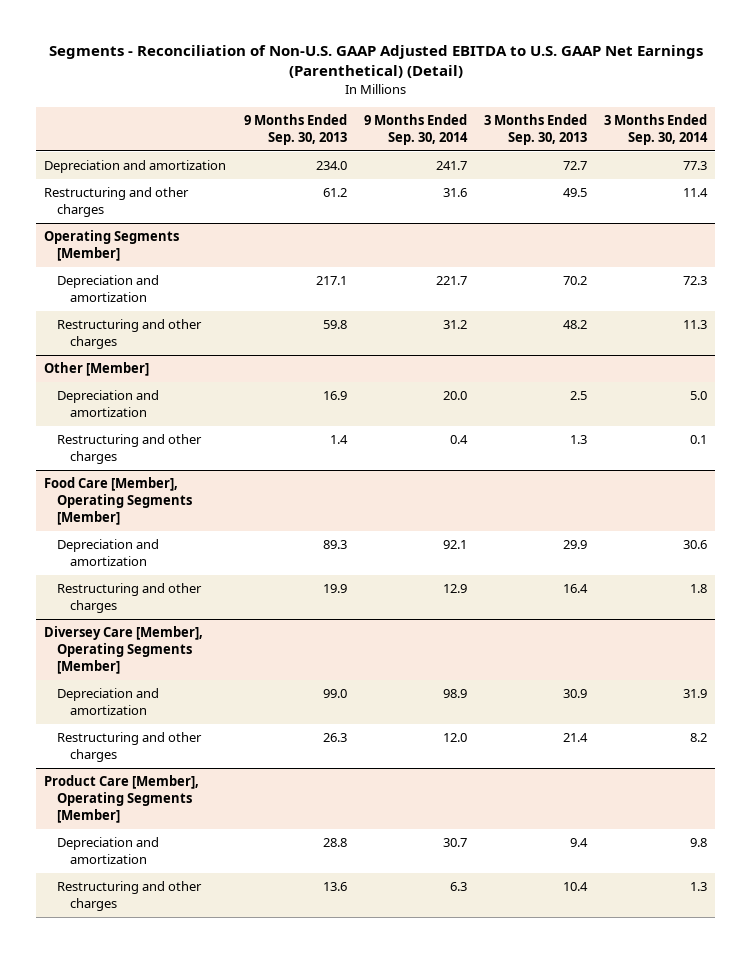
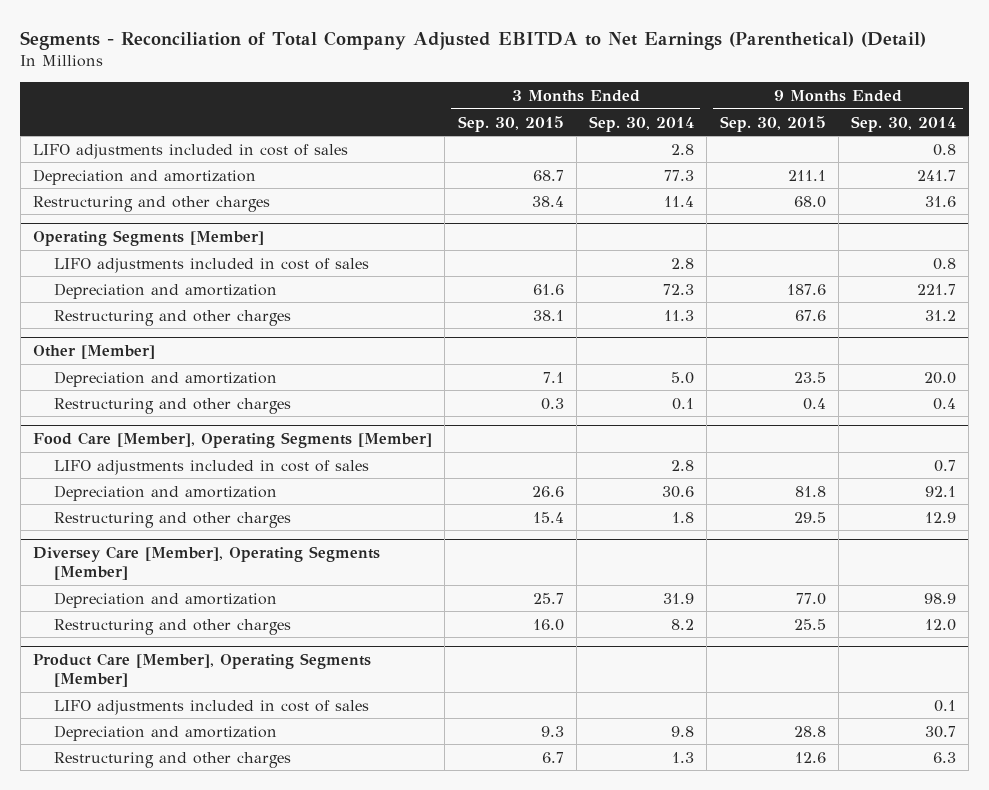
[48,45,703,79] Segments - Reconciliation of Non-U.S. GAAP Adjusted EBITDA to U.S. GAAP Net Earnings (Parenthetical) (Detail) -> [20,30,927,50] Segments - Reconciliation of Total Company Adjusted EBITDA to Net Earnings (Parenthetical) (Detail)
[243,114,347,146] 9 Months Ended Sep. 30, 2013 -> none
[483,114,587,146] 3 Months Ended Sep. 30, 2013 -> none
none -> [457,115,564,132] Sep. 30, 2015
none -> [719,115,826,132] Sep. 30, 2015
none -> [33,143,349,159] LIFO adjustments included in cost of sales
none -> [53,257,369,273] LIFO adjustments included in cost of sales
none -> [53,459,369,475] LIFO adjustments included in cost of sales
none -> [53,699,369,715] LIFO adjustments included in cost of sales

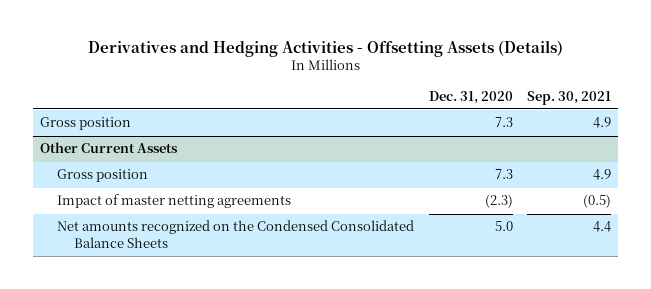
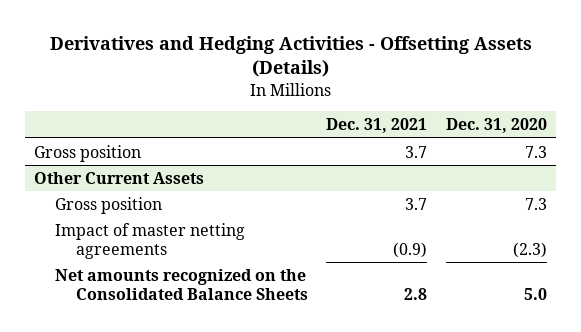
[527,90,612,105] Sep. 30, 2021 -> none
none -> [326,118,428,134] Dec. 31, 2021
[56,220,414,248] Net amounts recognized on the Condensed Consolidated Balance Sheets -> [55,268,308,300] Net amounts recognized on the Consolidated Balance Sheets

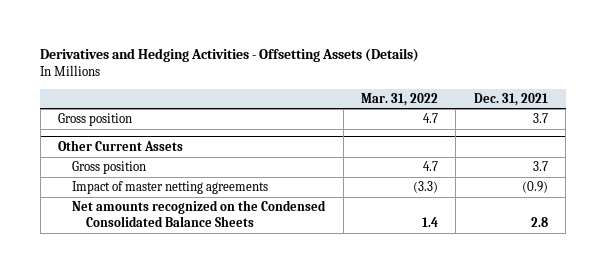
[445,118,547,134] Dec. 31, 2020 -> none
none -> [361,92,439,106] Mar. 31, 2022
[55,268,308,300] Net amounts recognized on the Consolidated Balance Sheets -> [72,200,327,228] Net amounts recognized on the Condensed Consolidated Balance Sheets

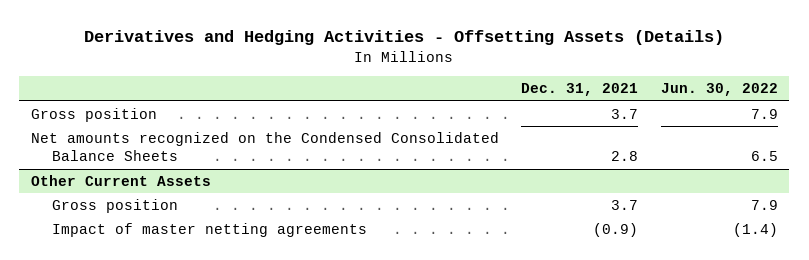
[361,92,439,106] Mar. 31, 2022 -> none
none -> [661,83,779,97] Jun. 30, 2022
none -> [30,131,499,162] Net amounts recognized on the Condensed Consolidated Balance Sheets
[72,200,327,228] Net amounts recognized on the Condensed Consolidated Balance Sheets -> none

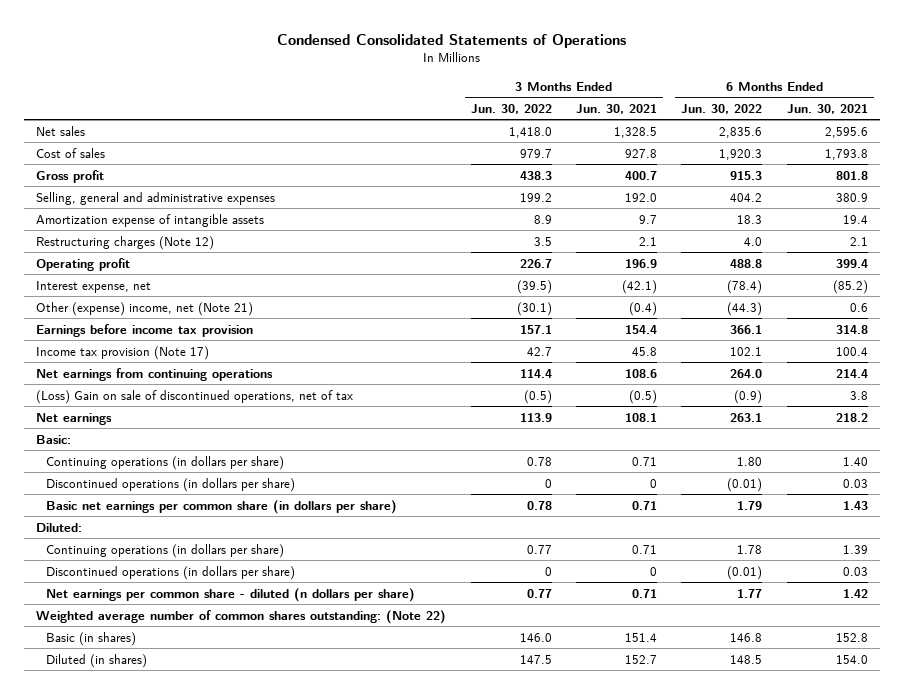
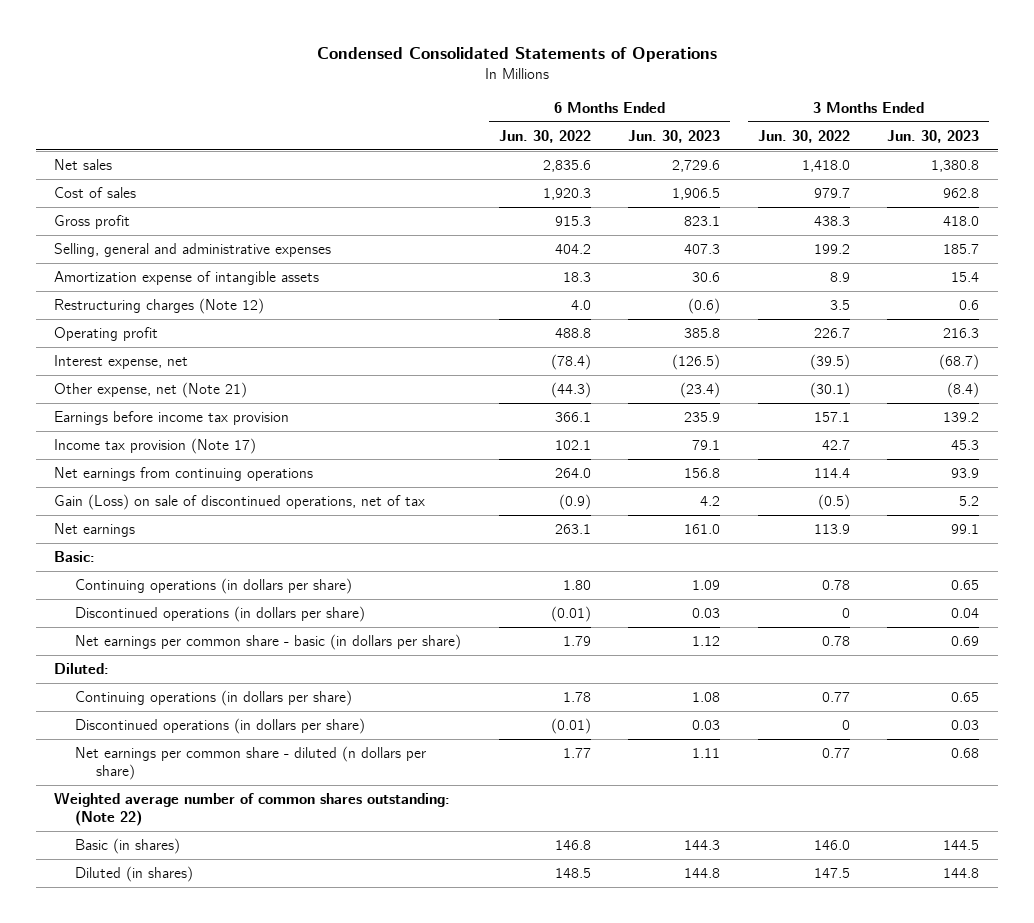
[576,103,658,114] Jun. 30, 2021 -> none
[786,103,868,114] Jun. 30, 2021 -> none
none -> [628,130,721,144] Jun. 30, 2023
none -> [887,130,980,144] Jun. 30, 2023
[36,301,254,316] Other (expense) income, net (Note 21) -> [54,382,248,399] Other expense, net (Note 21)
[36,389,354,404] (Loss) Gain on sale of discontinued operations, net of tax -> [54,494,426,511] Gain (Loss) on sale of discontinued operations, net of tax
[45,499,397,514] Basic net earnings per common share (in dollars per share) -> [75,634,462,651] Net earnings per common share - basic (in dollars per share)

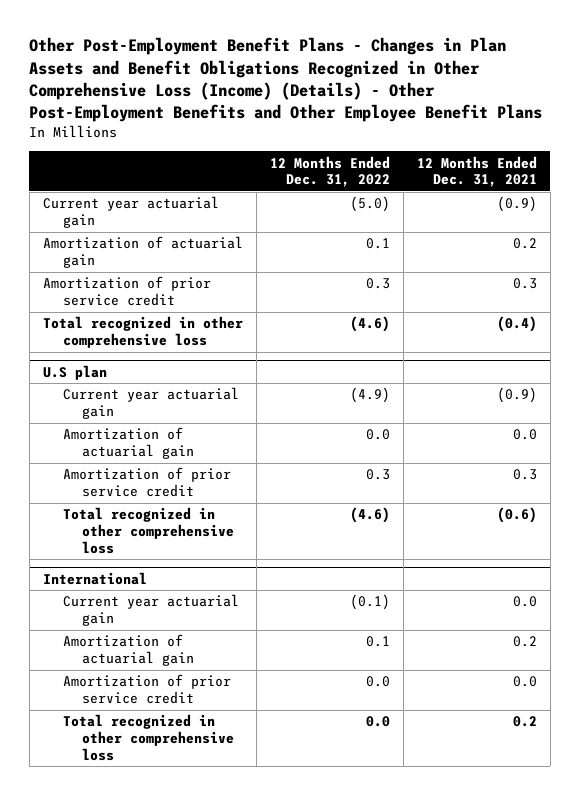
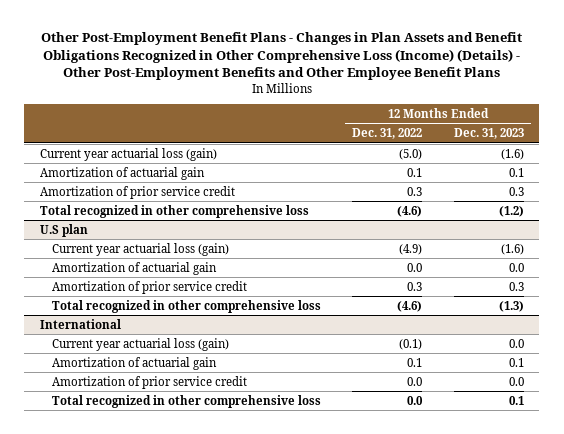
[416,155,537,188] 12 Months Ended Dec. 31, 2021 -> none
none -> [453,128,524,140] Dec. 31, 2023
[42,196,219,229] Current year actuarial gain -> [39,147,217,161] Current year actuarial loss (gain)
[62,387,239,420] Current year actuarial gain -> [52,242,230,256] Current year actuarial loss (gain)
[62,594,239,627] Current year actuarial gain -> [52,337,230,351] Current year actuarial loss (gain)

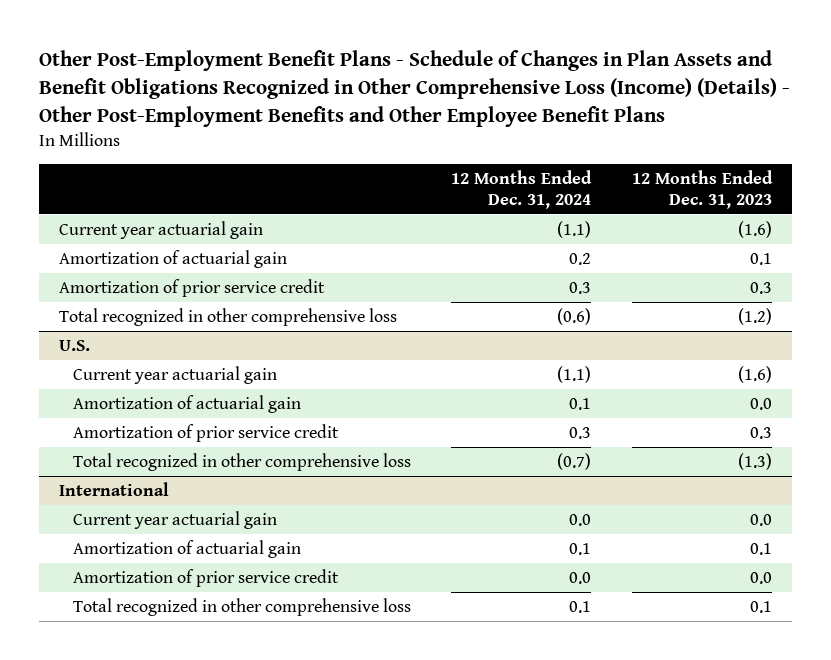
[40,31,522,81] Other Post-Employment Benefit Plans - Changes in Plan Assets and Benefit Obligations Recognized in Other Comprehensive Loss (Income) (Details) - Other Post-Employment Benefits and Other Employee Benefit Plans -> [38,50,790,127] Other Post-Employment Benefit Plans - Schedule of Changes in Plan Assets and Benefit Obligations Recognized in Other Comprehensive Loss (Income) (Details) - Other Post-Employment Benefits and Other Employee Benefit Plans
[352,128,423,140] Dec. 31, 2022 -> none
none -> [451,169,593,210] 12 Months Ended Dec. 31, 2024
[39,147,217,161] Current year actuarial loss (gain) -> [58,220,263,239] Current year actuarial gain
[39,223,88,237] U.S plan -> [58,339,90,351] U.S.
[52,242,230,256] Current year actuarial loss (gain) -> [72,365,277,384] Current year actuarial gain
[52,337,230,351] Current year actuarial loss (gain) -> [72,510,277,529] Current year actuarial gain

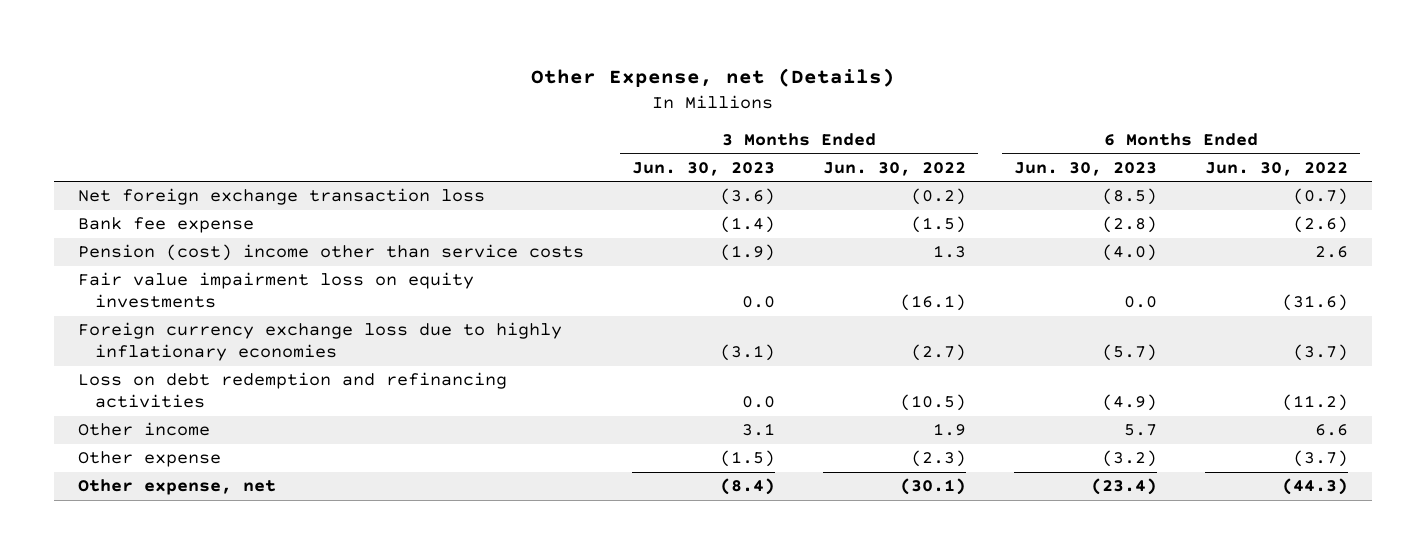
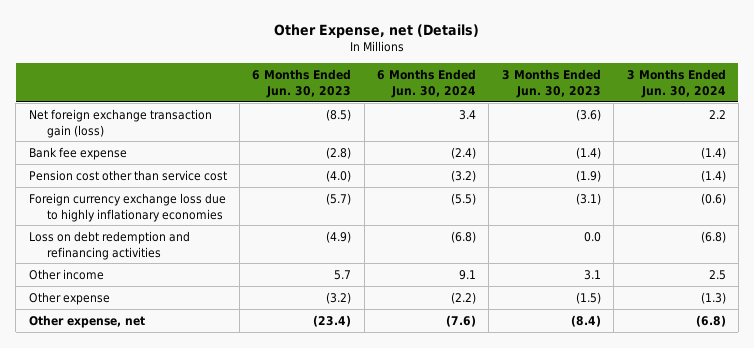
[823,161,967,176] Jun. 30, 2022 -> none
[1204,161,1348,176] Jun. 30, 2022 -> none
none -> [377,69,477,98] 6 Months Ended Jun. 30, 2024
none -> [626,69,726,98] 3 Months Ended Jun. 30, 2024
[78,188,486,206] Net foreign exchange transaction loss -> [28,108,212,138] Net foreign exchange transaction gain (loss)
[78,272,475,309] Fair value impairment loss on equity investments -> none
[78,244,585,262] Pension (cost) income other than service costs -> [28,169,227,181] Pension cost other than service cost

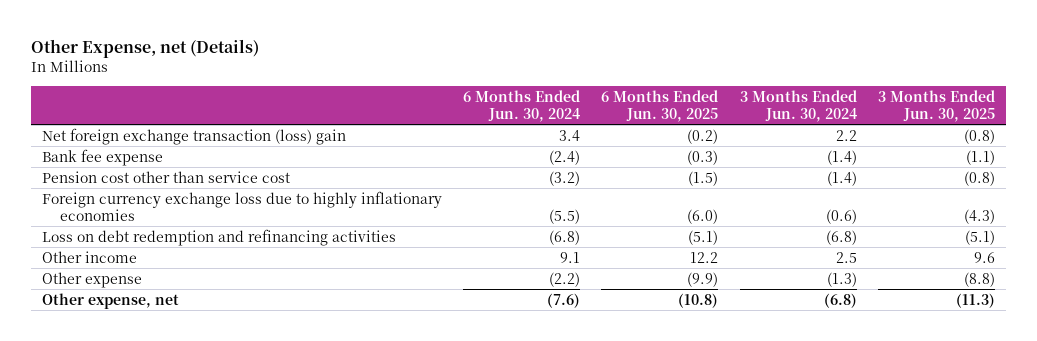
[252,69,352,98] 6 Months Ended Jun. 30, 2023 -> none
[501,69,601,98] 3 Months Ended Jun. 30, 2023 -> none
none -> [601,89,719,122] 6 Months Ended Jun. 30, 2025
none -> [878,89,996,122] 3 Months Ended Jun. 30, 2025
[28,108,212,138] Net foreign exchange transaction gain (loss) -> [41,127,346,145] Net foreign exchange transaction (loss) gain

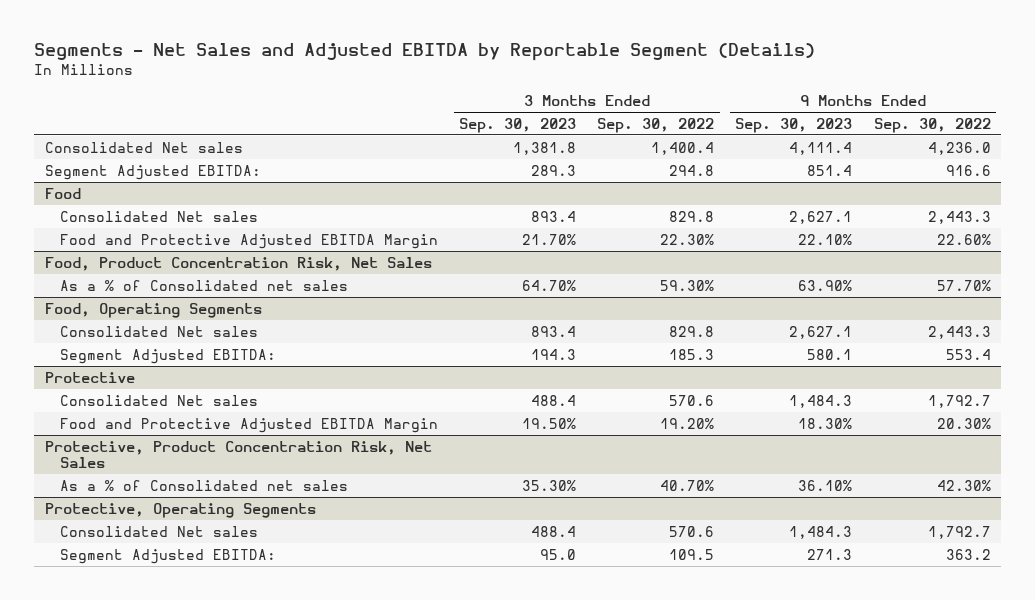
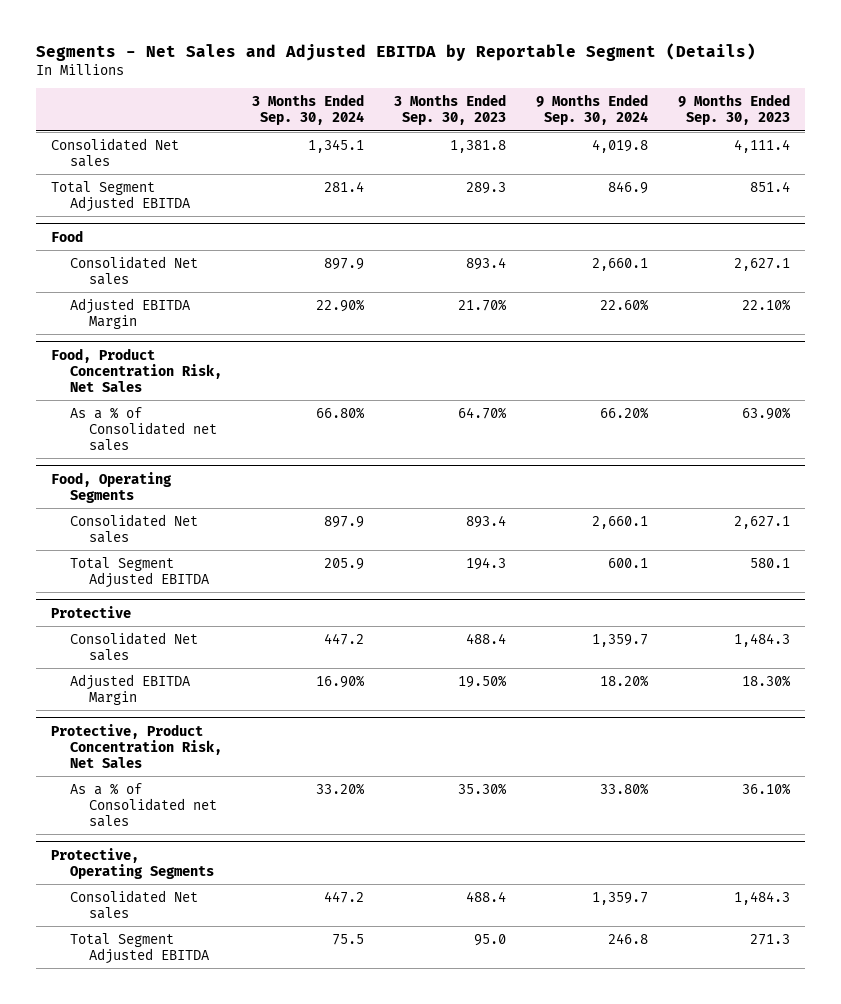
[597,117,715,133] Sep. 30, 2022 -> none
[873,117,991,133] Sep. 30, 2022 -> none
none -> [252,94,365,126] 3 Months Ended Sep. 30, 2024
none -> [535,94,648,126] 9 Months Ended Sep. 30, 2024
[44,164,261,180] Segment Adjusted EBITDA: -> [51,180,192,212] Total Segment Adjusted EBITDA
[59,233,438,249] Food and Protective Adjusted EBITDA Margin -> [70,297,192,329] Adjusted EBITDA Margin
[59,348,276,364] Segment Adjusted EBITDA: -> [70,556,211,588] Total Segment Adjusted EBITDA
[59,417,438,433] Food and Protective Adjusted EBITDA Margin -> [70,673,192,705] Adjusted EBITDA Margin
[59,548,276,564] Segment Adjusted EBITDA: -> [70,932,211,964] Total Segment Adjusted EBITDA

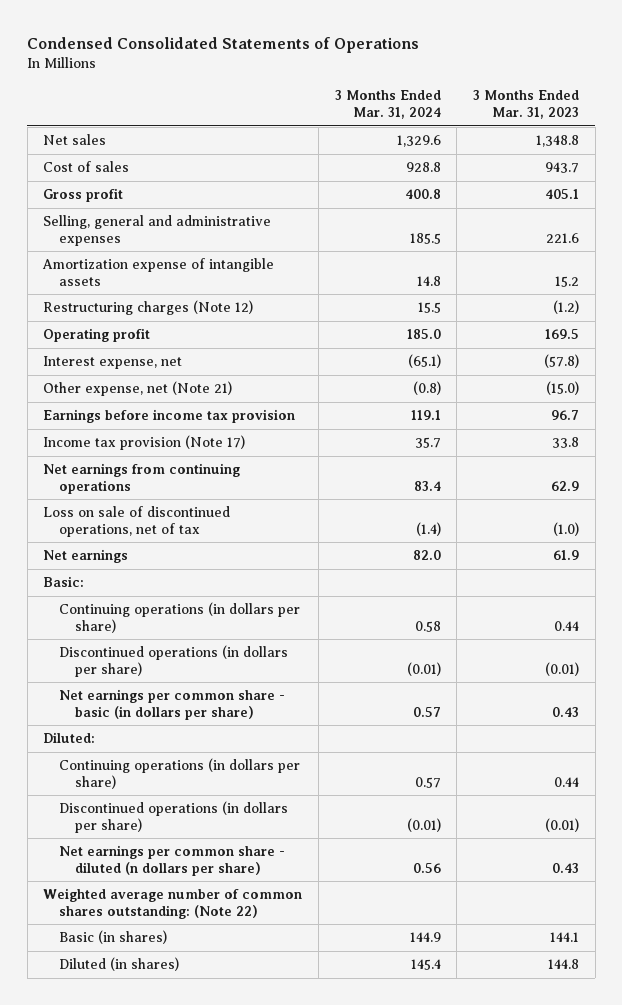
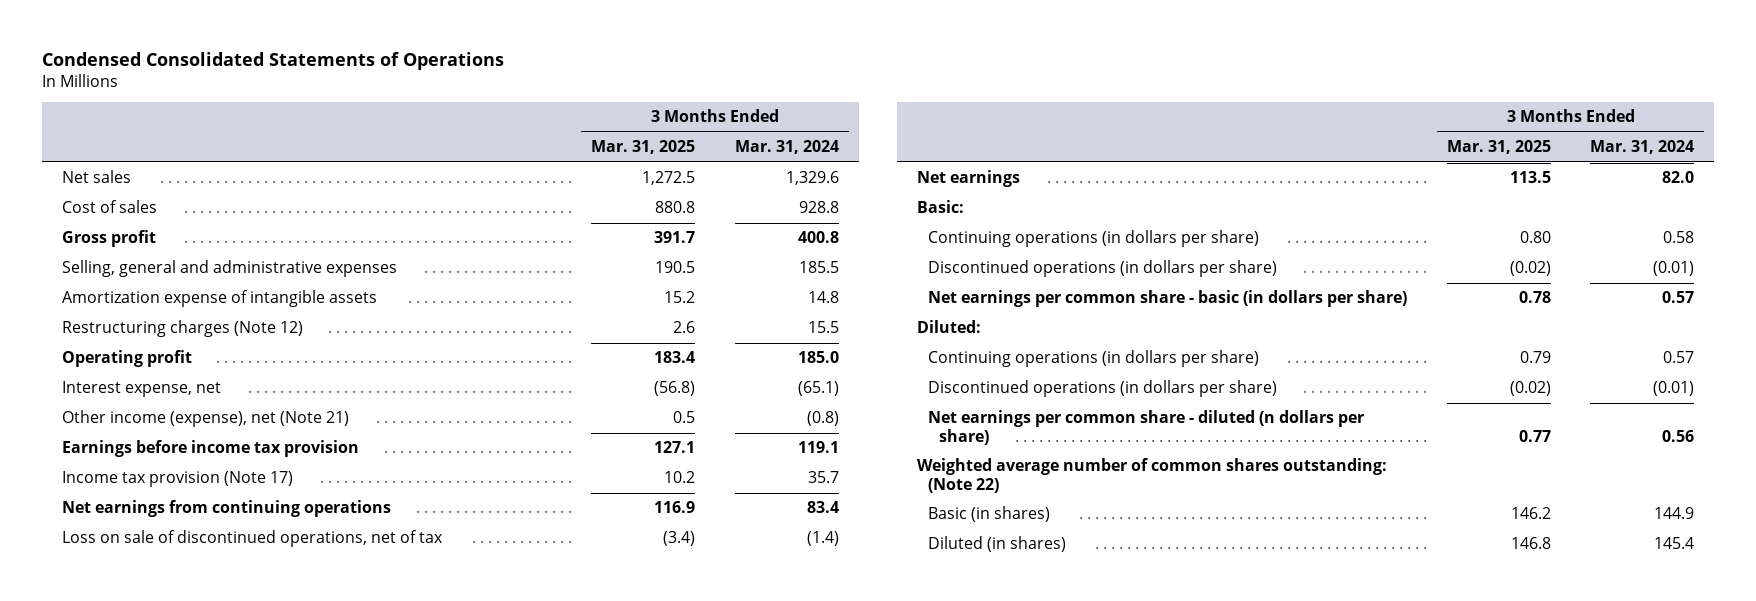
[473,90,580,120] 3 Months Ended Mar. 31, 2023 -> none
none -> [591,140,696,155] Mar. 31, 2025
[43,381,233,397] Other expense, net (Note 21) -> [61,410,349,428] Other income (expense), net (Note 21)

